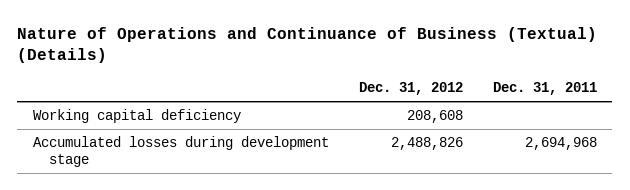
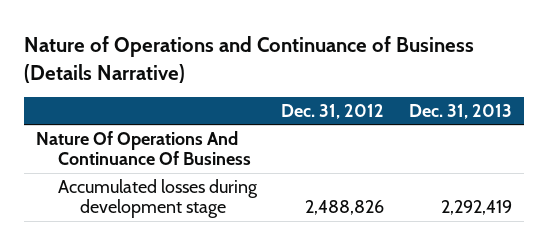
[17,26,598,64] Nature of Operations and Continuance of Business (Textual) (Details) -> [24,35,475,83] Nature of Operations and Continuance of Business (Details Narrative)
[493,82,598,96] Dec. 31, 2011 -> none
none -> [408,104,512,120] Dec. 31, 2013
[32,108,241,123] Working capital deficiency -> none
none -> [36,130,252,166] Nature Of Operations And Continuance Of Business

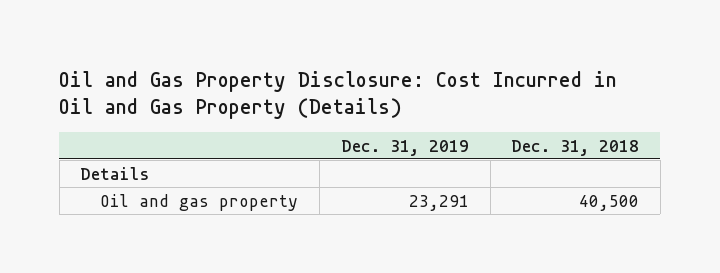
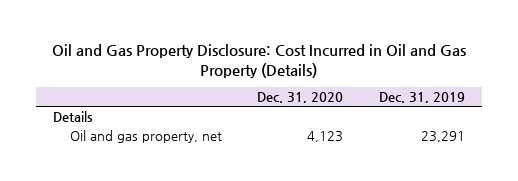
[511,139,640,156] Dec. 31, 2018 -> none
none -> [257,92,344,104] Dec. 31, 2020
[100,193,299,211] Oil and gas property -> [69,129,222,143] Oil and gas property, net

